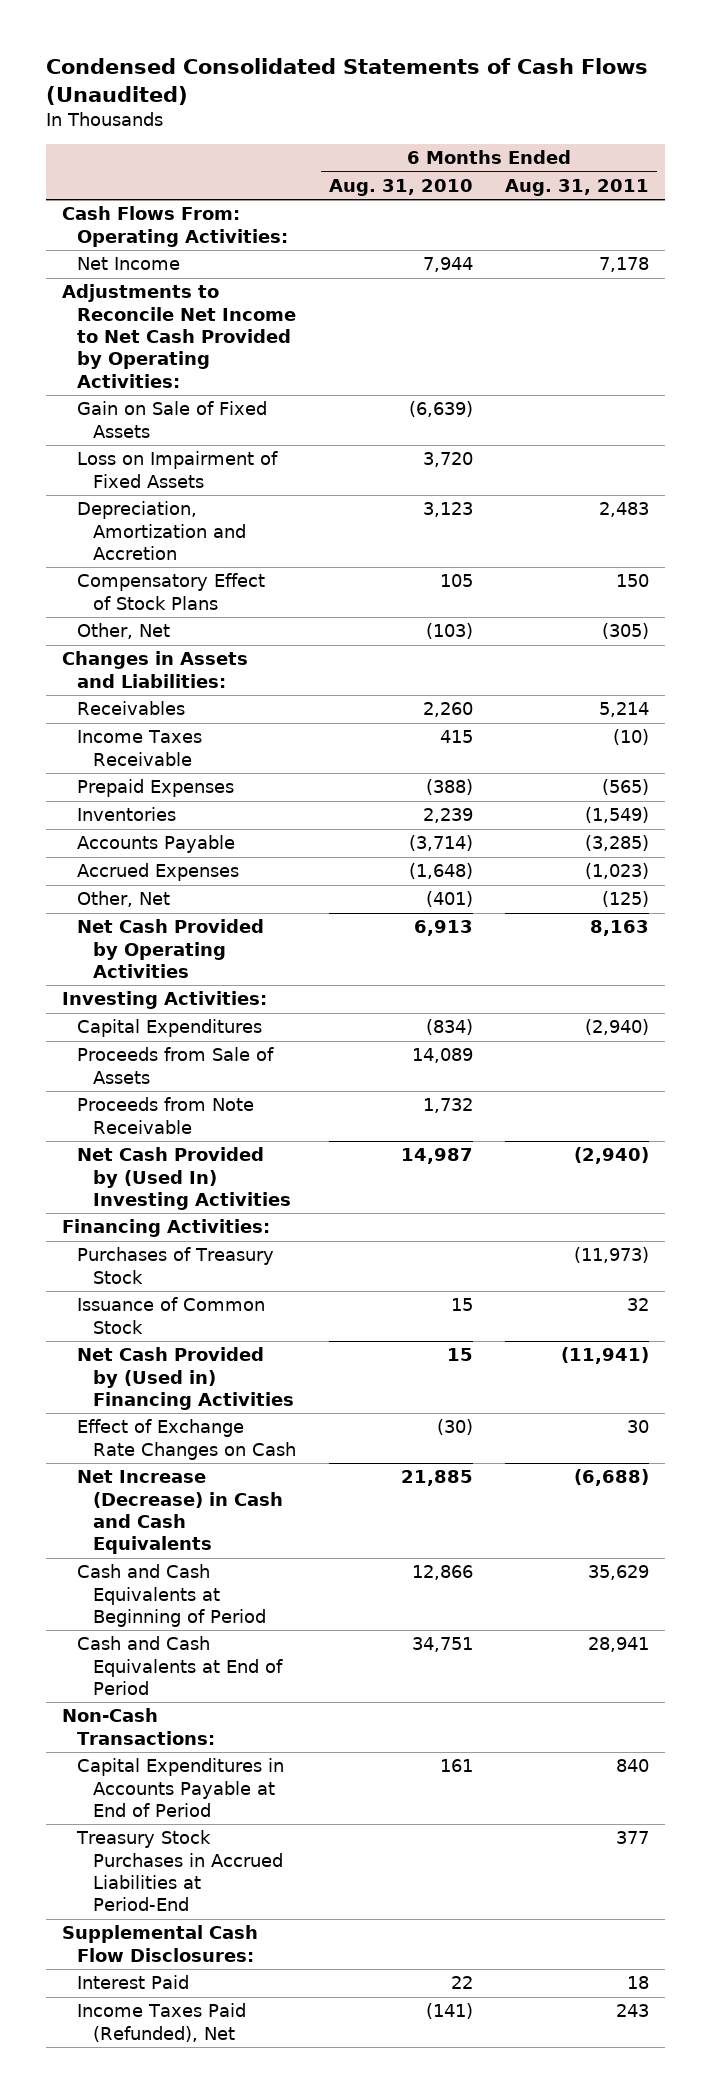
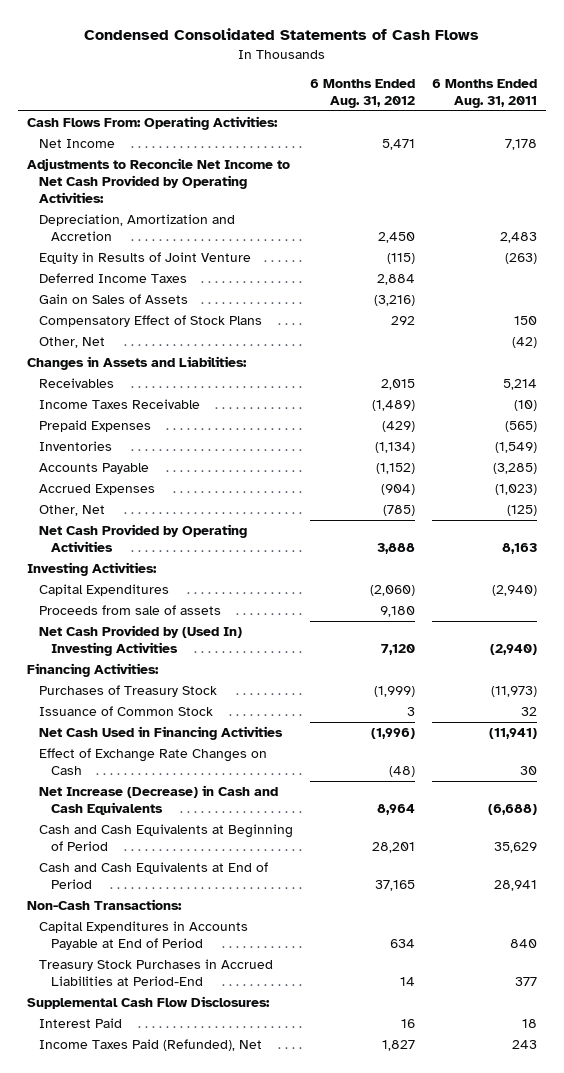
[45,57,648,105] Condensed Consolidated Statements of Cash Flows (Unaudited) -> [84,28,480,41] Condensed Consolidated Statements of Cash Flows
[328,178,473,196] Aug. 31, 2010 -> none
none -> [310,78,416,108] 6 Months Ended Aug. 31, 2012
[77,401,268,438] Gain on Sale of Fixed Assets -> none
[77,451,279,488] Loss on Impairment of Fixed Assets -> none
none -> [38,252,251,265] Equity in Results of Joint Venture
none -> [38,273,187,284] Deferred Income Taxes
none -> [38,294,188,305] Gain on Sales of Assets
[601,623,649,640] (305) -> [512,337,538,349] (42)
[77,1097,255,1134] Proceeds from Note Receivable -> none
[77,1047,275,1084] Proceeds from Sale of Assets -> [38,605,221,616] Proceeds from sale of assets
[77,1347,294,1411] Net Cash Provided by (Used in) Financing Activities -> [38,726,283,741] Net Cash Used in Financing Activities

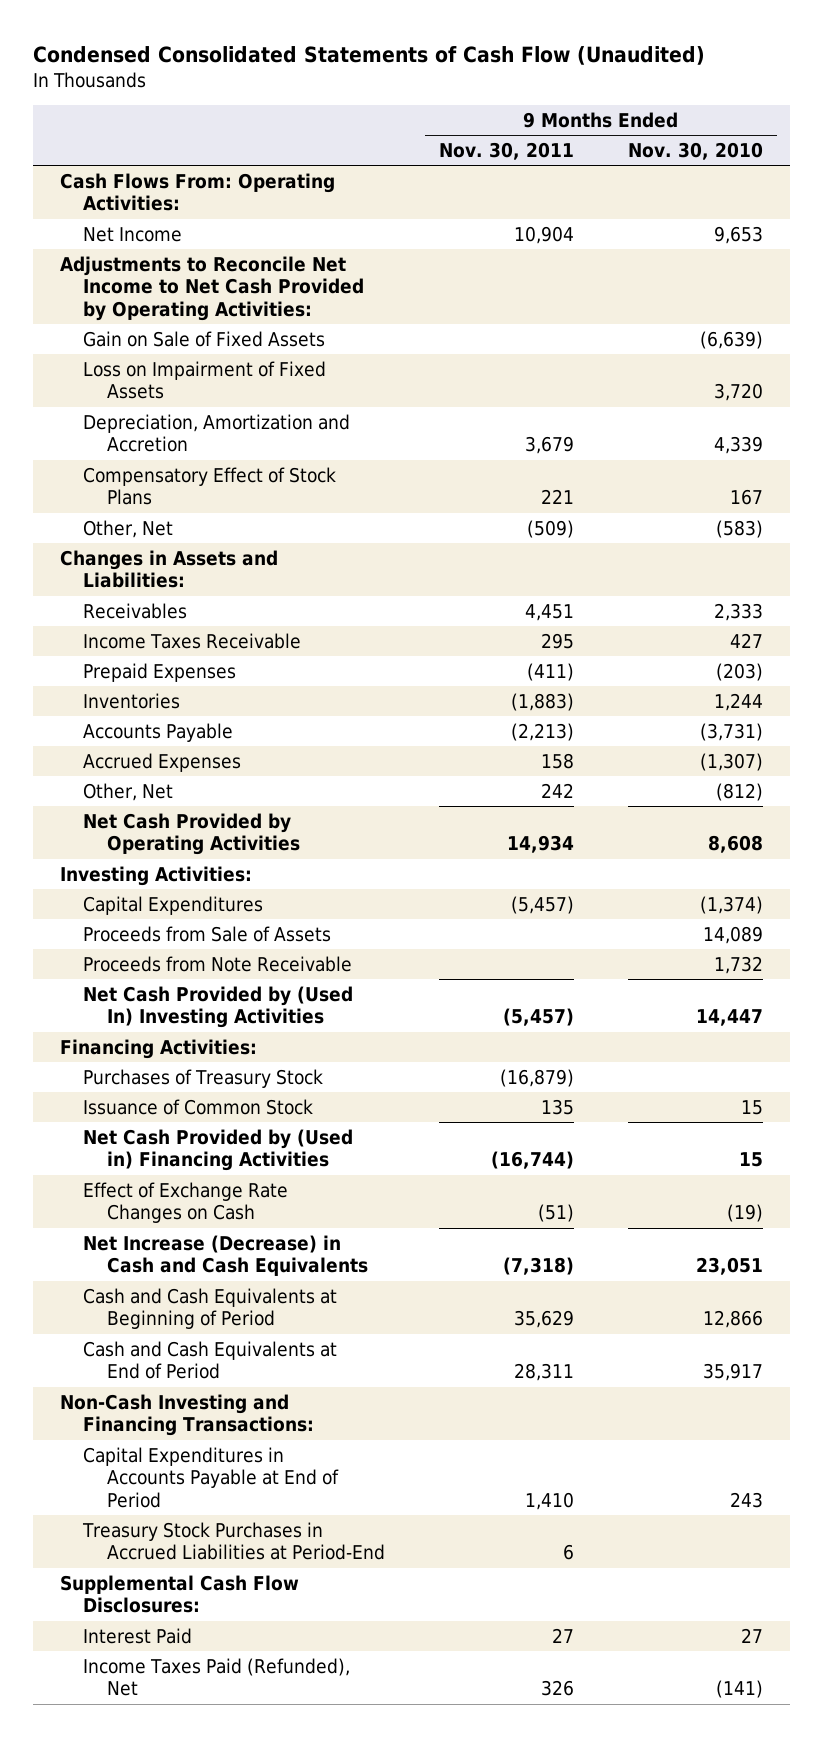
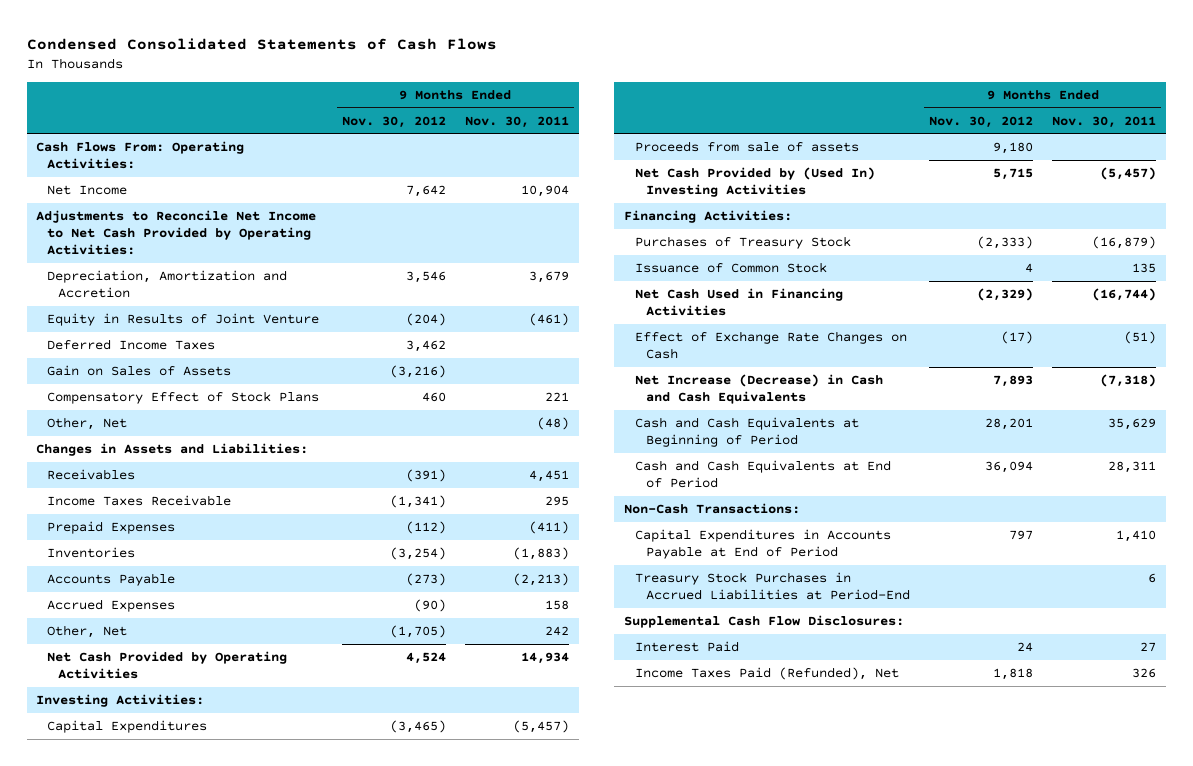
[33,45,706,65] Condensed Consolidated Statements of Cash Flow (Unaudited) -> [26,37,497,50] Condensed Consolidated Statements of Cash Flows
[628,142,764,161] Nov. 30, 2010 -> none
none -> [341,115,446,128] Nov. 30, 2012
[83,330,326,347] Gain on Sale of Fixed Assets -> none
[83,360,327,400] Loss on Impairment of Fixed Assets -> none
none -> [47,313,320,327] Equity in Results of Joint Venture
none -> [47,339,216,351] Deferred Income Taxes
none -> [47,365,232,377] Gain on Sales of Assets
[526,519,574,538] (509) -> [537,417,570,431] (48)
[83,955,353,972] Proceeds from Note Receivable -> none
[83,925,332,942] Proceeds from Sale of Assets -> [634,141,859,153] Proceeds from sale of assets
[83,1128,354,1172] Net Cash Provided by (Used in) Financing Activities -> [634,288,843,317] Net Cash Used in Financing Activities
[60,1393,315,1437] Non-Cash Investing and Financing Transactions: -> [623,503,800,515] Non-Cash Transactions:

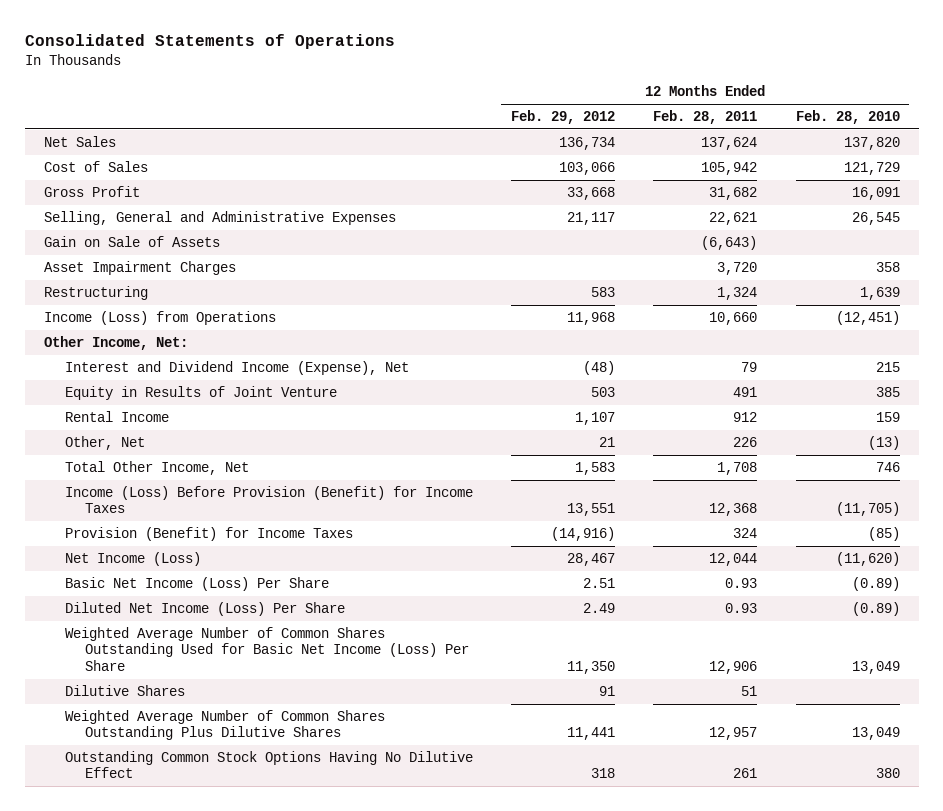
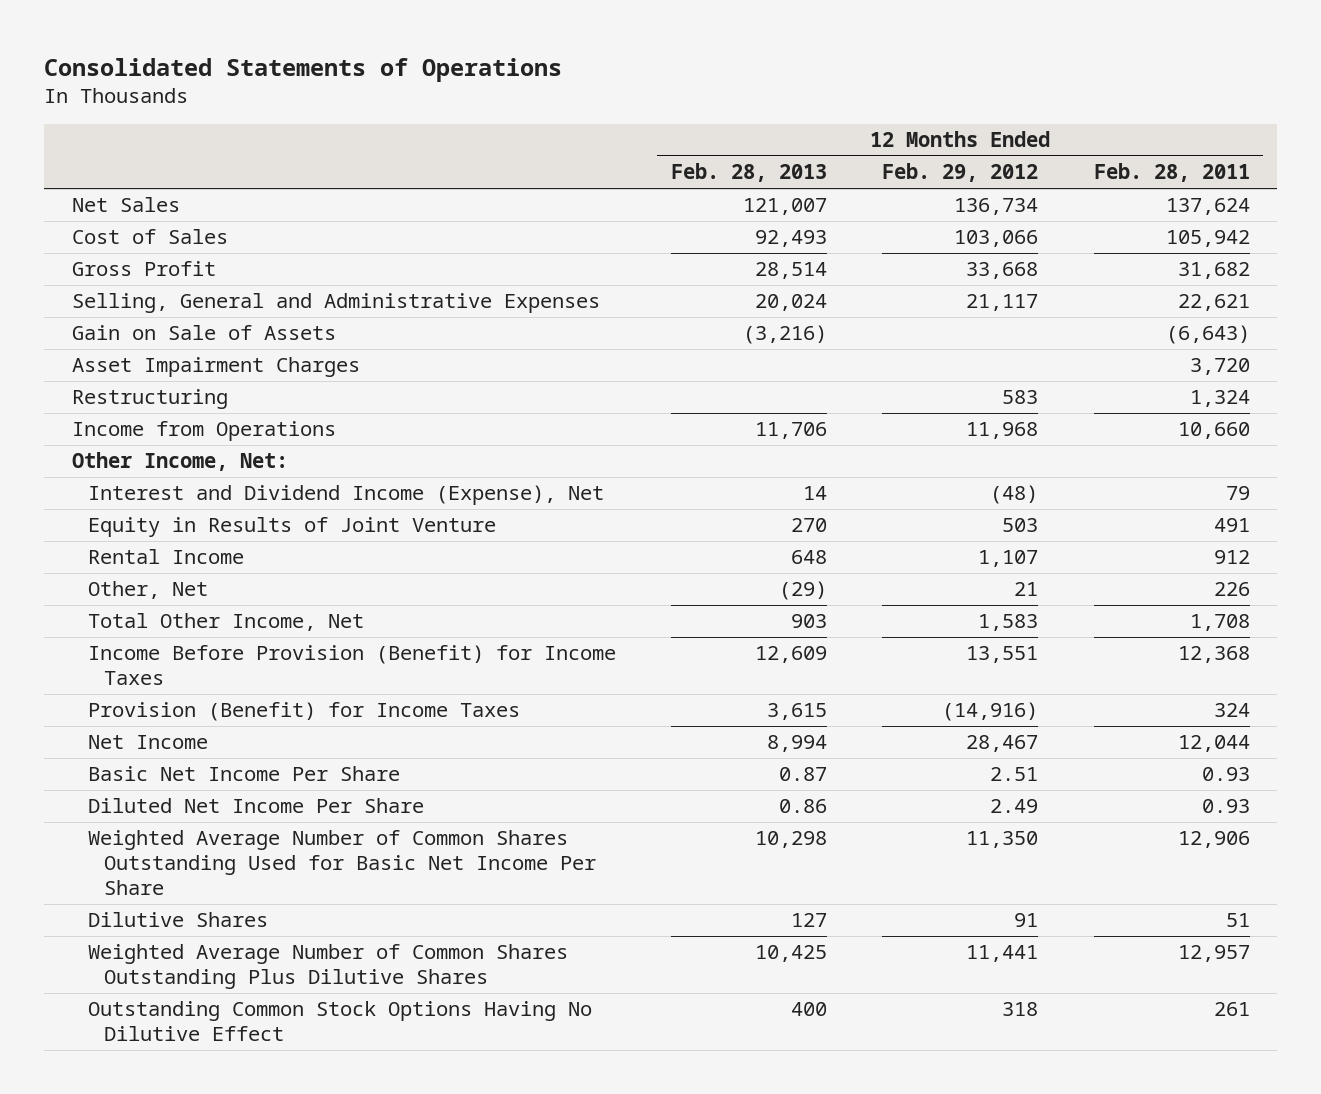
[795,110,900,125] Feb. 28, 2010 -> none
none -> [671,163,828,183] Feb. 28, 2013
[43,311,276,326] Income (Loss) from Operations -> [71,421,336,442] Income from Operations
[64,486,473,514] Income (Loss) Before Provision (Benefit) for Income Taxes -> [87,645,616,686] Income Before Provision (Benefit) for Income Taxes
[64,552,201,567] Net Income (Loss) -> [87,735,208,750] Net Income
[64,577,329,592] Basic Net Income (Loss) Per Share -> [87,766,400,782] Basic Net Income Per Share
[64,602,345,617] Diluted Net Income (Loss) Per Share -> [87,798,424,814] Diluted Net Income Per Share
[64,627,470,671] Weighted Average Number of Common Shares Outstanding Used for Basic Net Income (Loss) Per Share -> [87,830,597,895] Weighted Average Number of Common Shares Outstanding Used for Basic Net Income Per Share

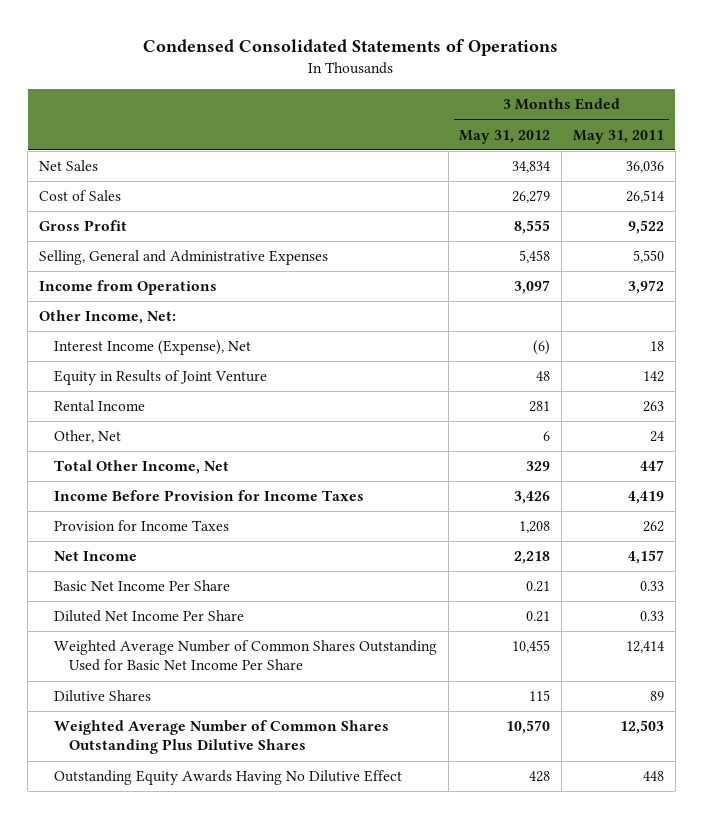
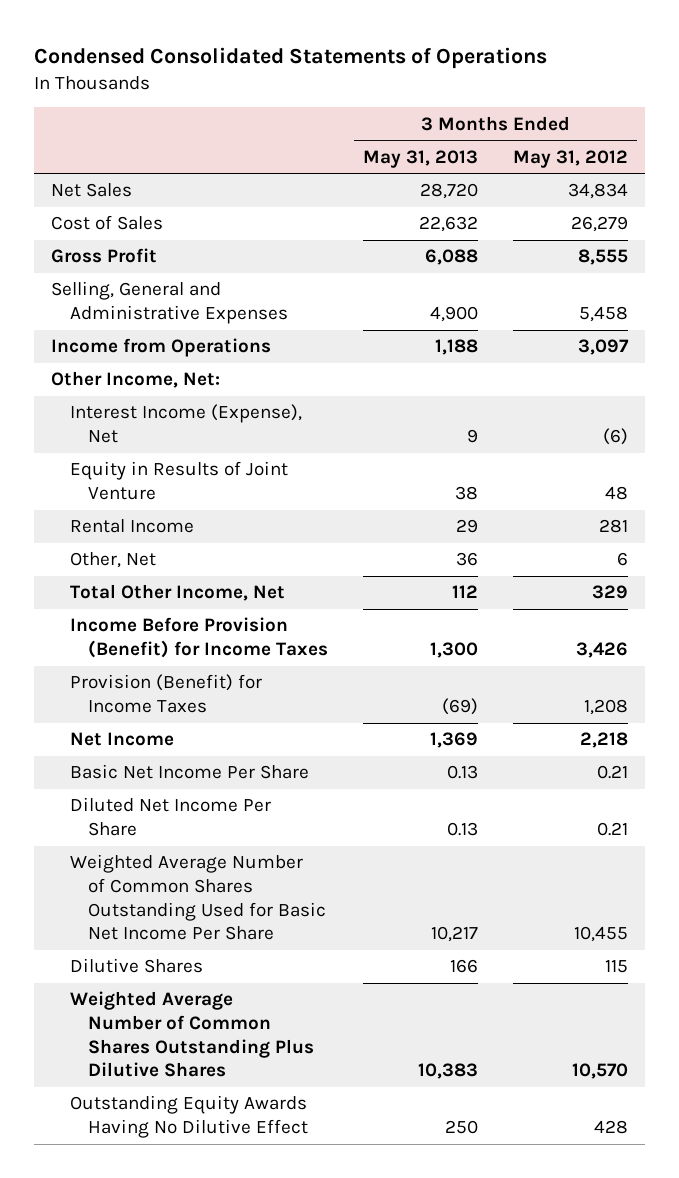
[572,129,664,144] May 31, 2011 -> none
none -> [363,149,479,168] May 31, 2013
[53,490,364,502] Income Before Provision for Income Taxes -> [69,617,329,659] Income Before Provision (Benefit) for Income Taxes
[53,520,229,532] Provision for Income Taxes -> [69,674,262,714] Provision (Benefit) for Income Taxes

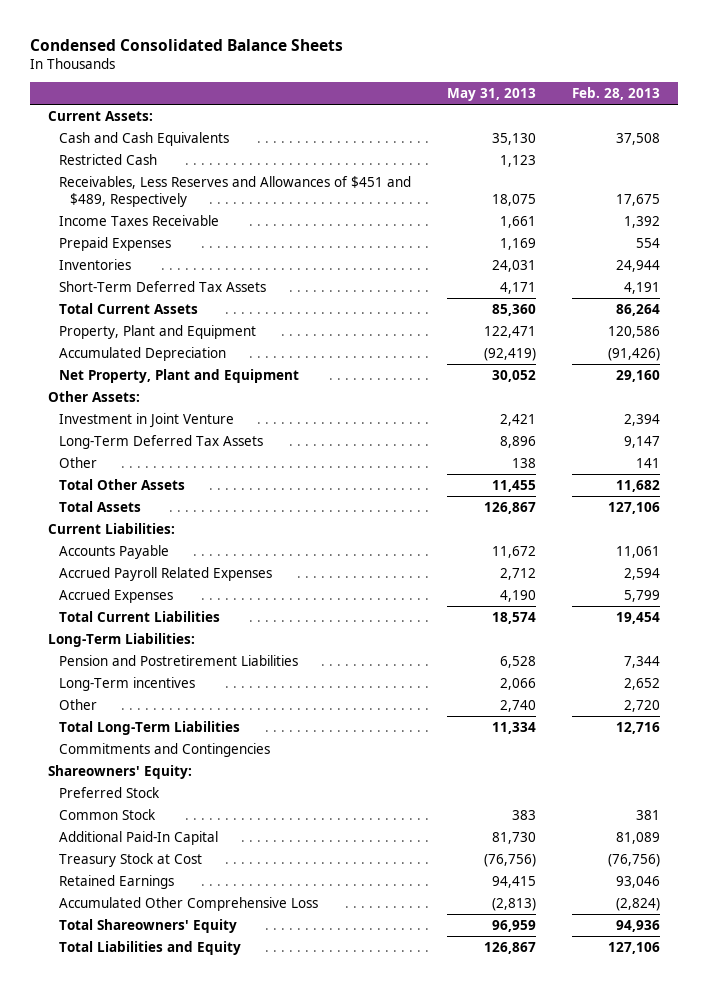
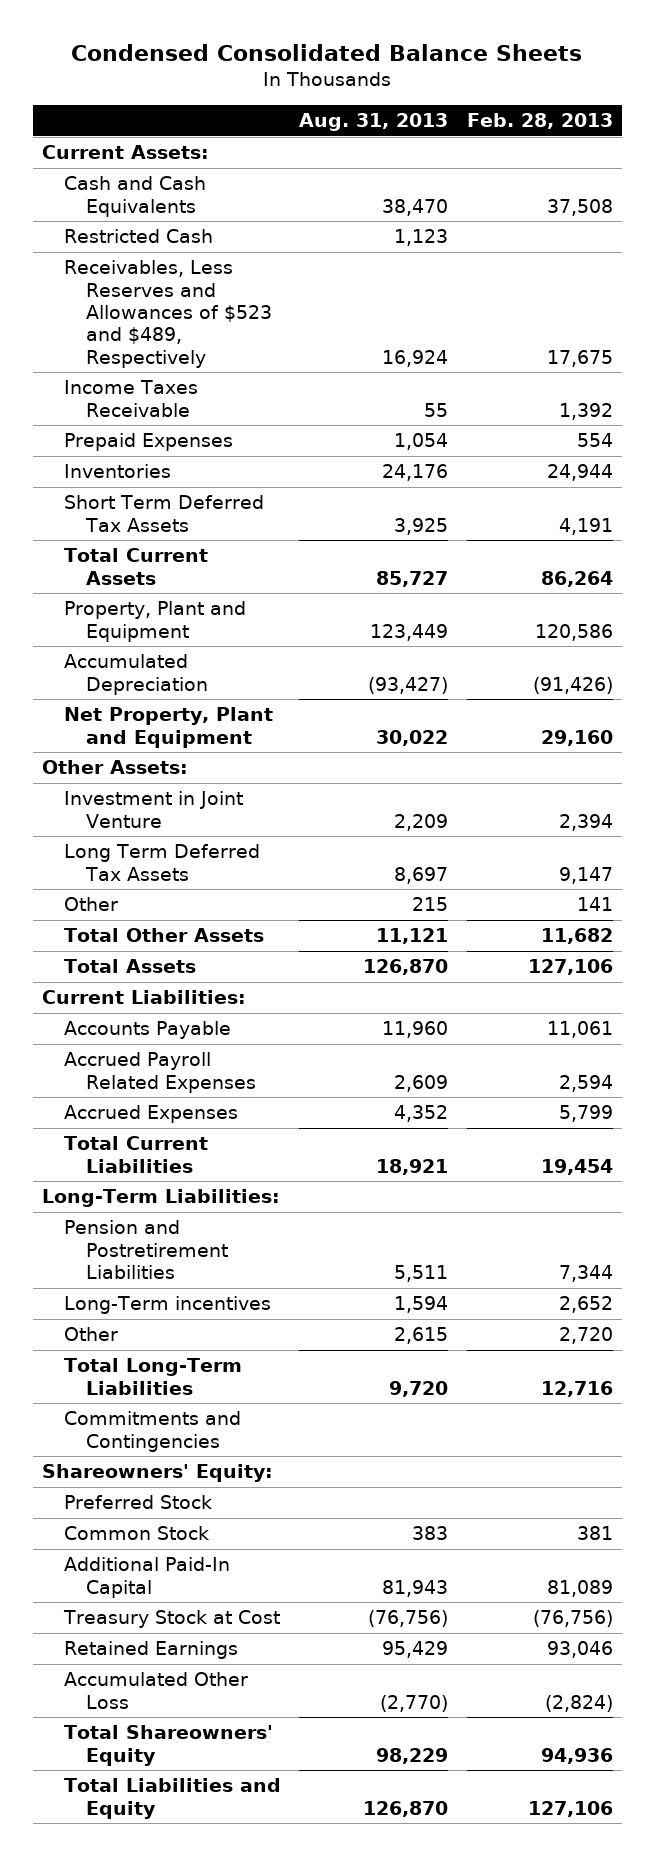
[447,88,537,102] May 31, 2013 -> none
none -> [299,113,449,132] Aug. 31, 2013
[58,176,411,207] Receivables, Less Reserves and Allowances of $451 and $489, Respectively -> [63,260,272,368] Receivables, Less Reserves and Allowances of $523 and $489, Respectively
[58,281,266,293] Short-Term Deferred Tax Assets -> [63,495,264,532] Short Term Deferred Tax Assets
[58,435,263,450] Long-Term Deferred Tax Assets -> [63,844,260,881] Long Term Deferred Tax Assets
[58,897,318,912] Accumulated Other Comprehensive Loss -> [63,1672,248,1709] Accumulated Other Loss

